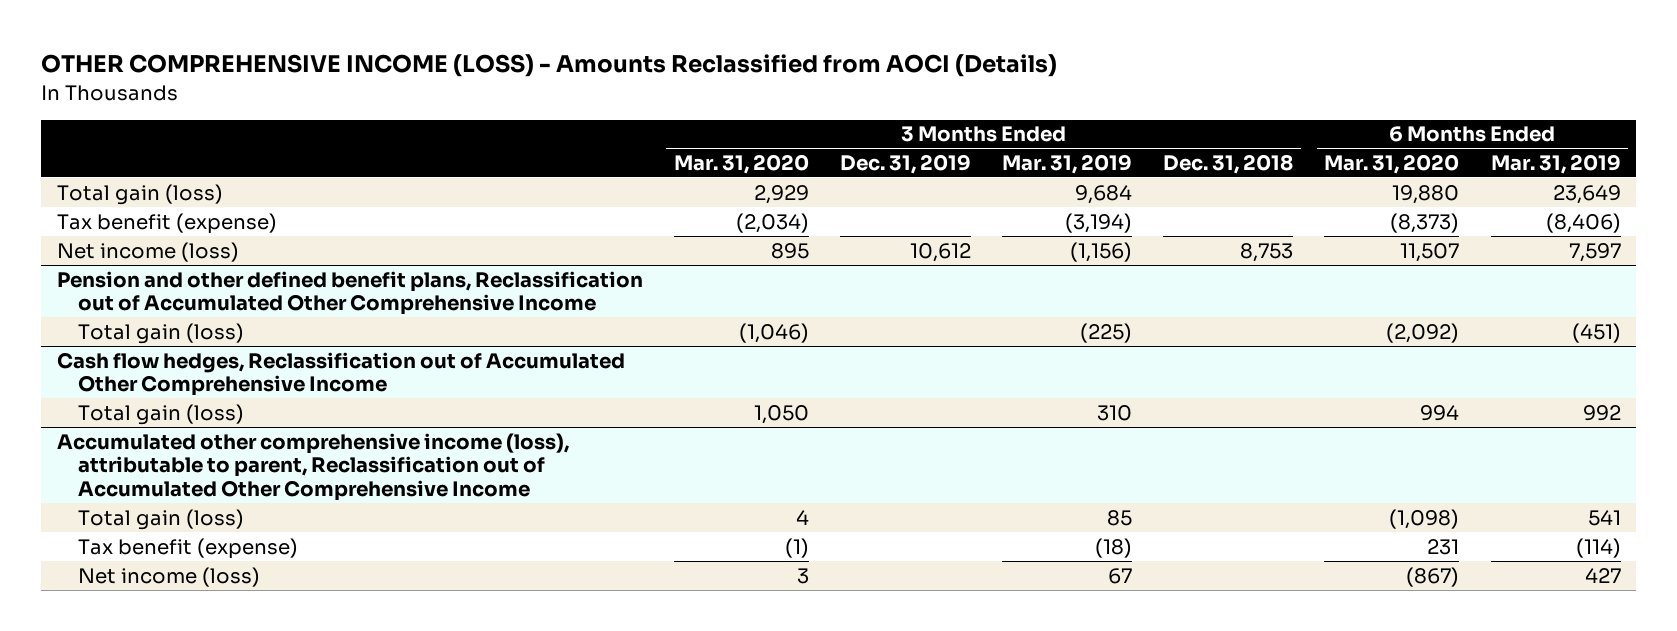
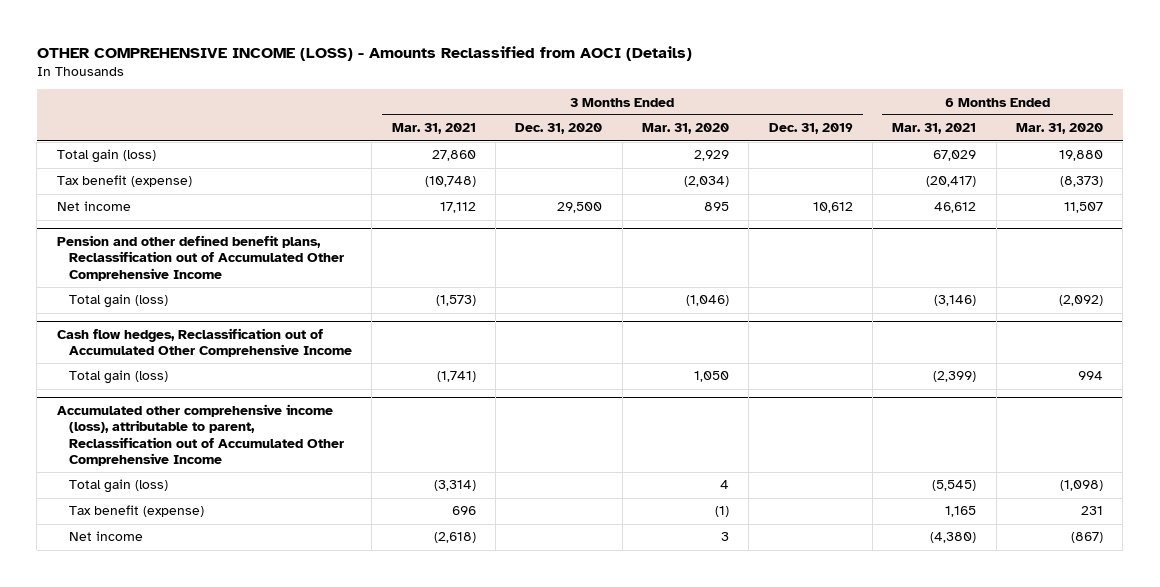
[1002,153,1133,174] Mar. 31, 2019 -> none
[1163,153,1294,174] Dec. 31, 2018 -> none
[1490,153,1621,174] Mar. 31, 2019 -> none
none -> [391,123,476,135] Mar. 31, 2021
none -> [515,123,603,135] Dec. 31, 2020
none -> [892,123,977,135] Mar. 31, 2021
[56,241,239,262] Net income (loss) -> [56,201,131,212] Net income
[77,566,260,587] Net income (loss) -> [68,531,143,542] Net income

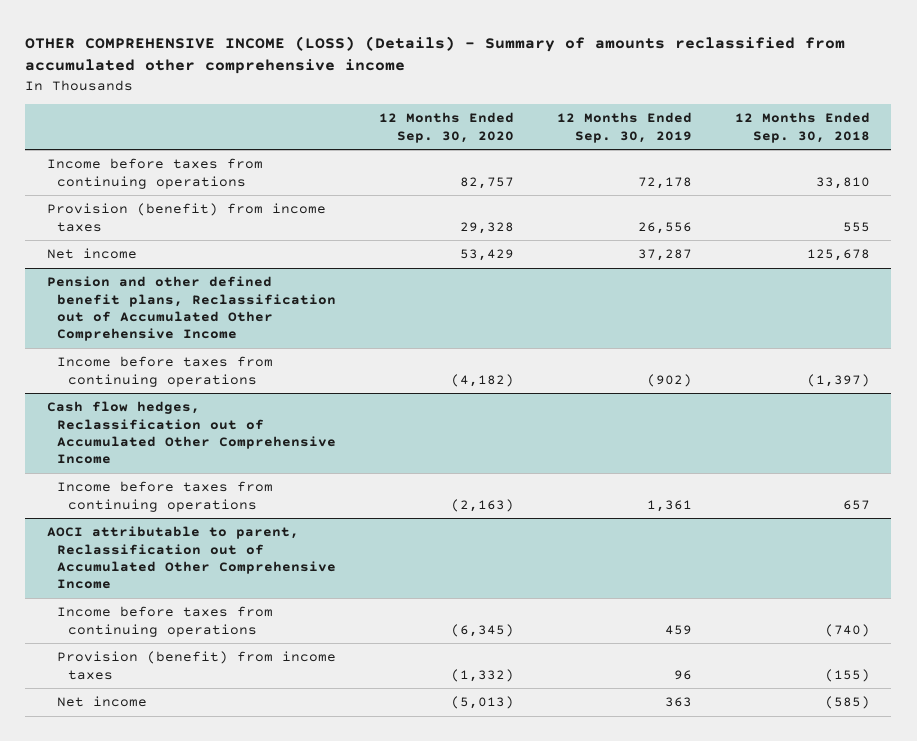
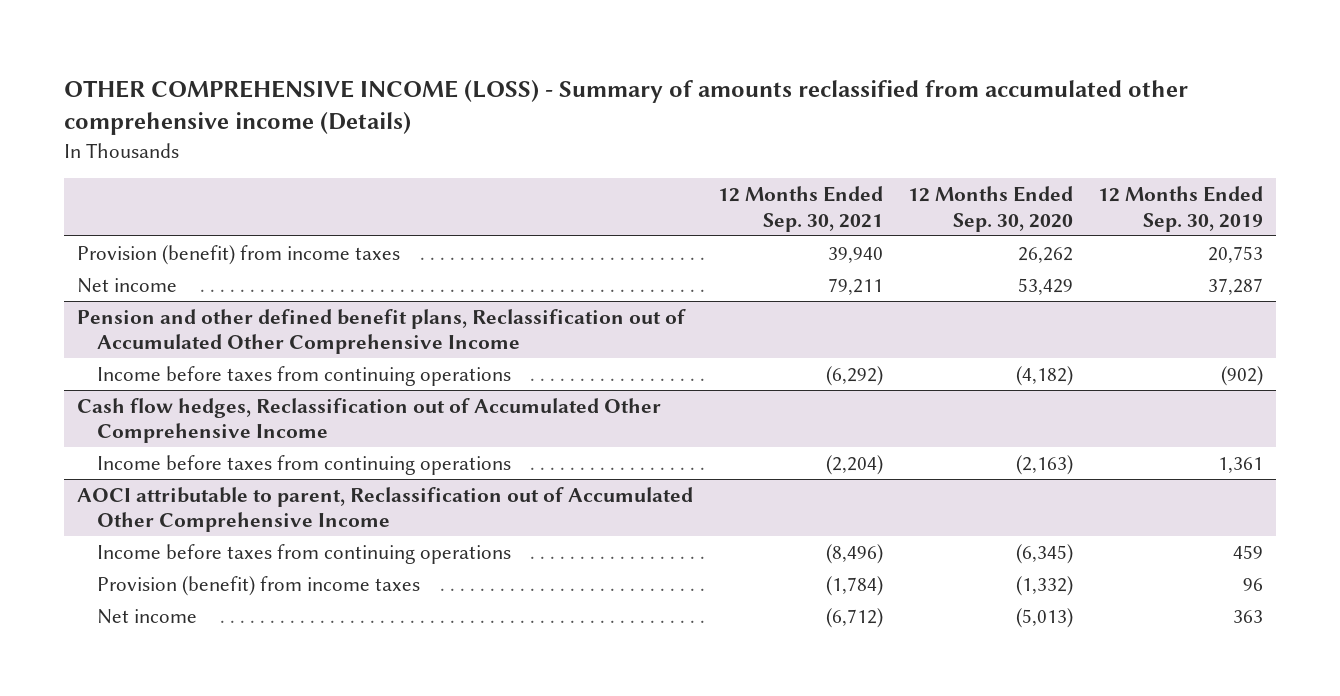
[25,35,846,75] OTHER COMPREHENSIVE INCOME (LOSS) (Details) - Summary of amounts reclassified from accumulated other comprehensive income -> [64,79,1189,136] OTHER COMPREHENSIVE INCOME (LOSS) - Summary of amounts reclassified from accumulated other comprehensive income (Details)
[734,112,870,143] 12 Months Ended Sep. 30, 2018 -> none
none -> [717,186,883,232] 12 Months Ended Sep. 30, 2021
[46,158,263,189] Income before taxes from continuing operations -> none
[460,221,515,234] 29,328 -> [1018,246,1074,263] 26,262
[638,221,693,234] 26,556 -> [1208,245,1264,263] 20,753

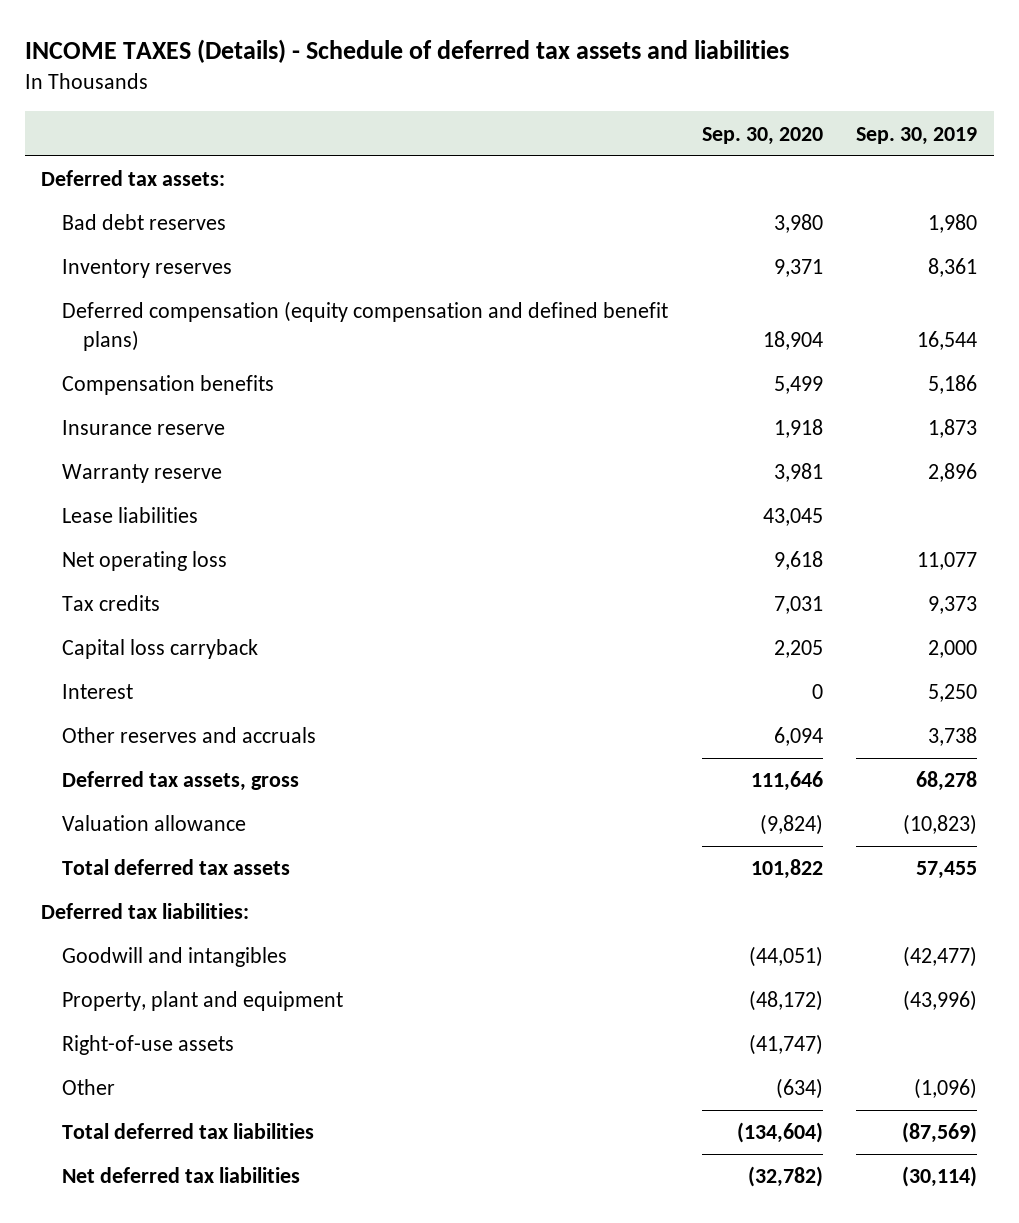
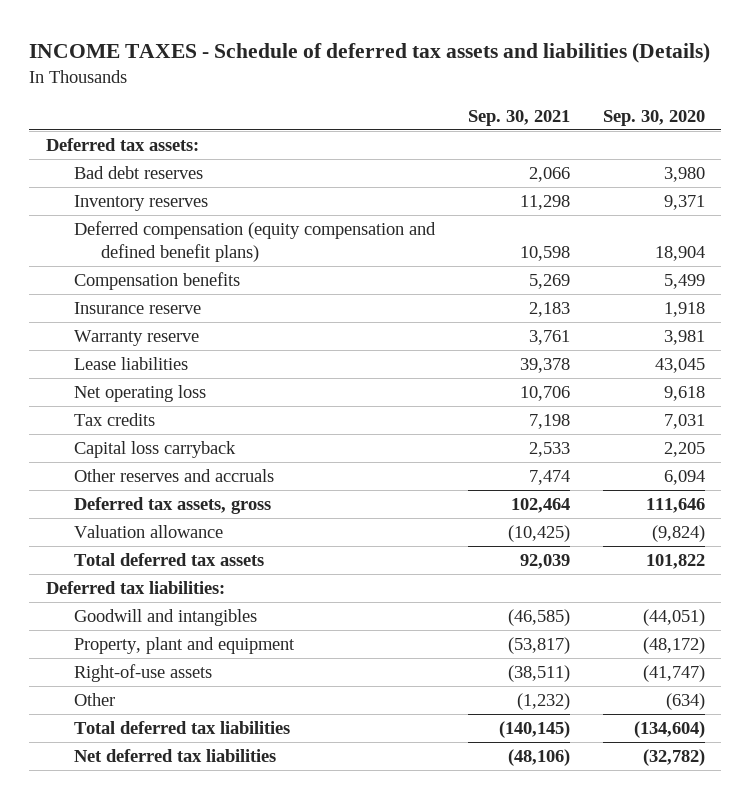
[24,38,789,63] INCOME TAXES (Details) - Schedule of deferred tax assets and liabilities -> [29,43,711,64] INCOME TAXES - Schedule of deferred tax assets and liabilities (Details)
[856,126,978,145] Sep. 30, 2019 -> none
none -> [467,109,570,126] Sep. 30, 2021
[62,684,134,700] Interest -> none

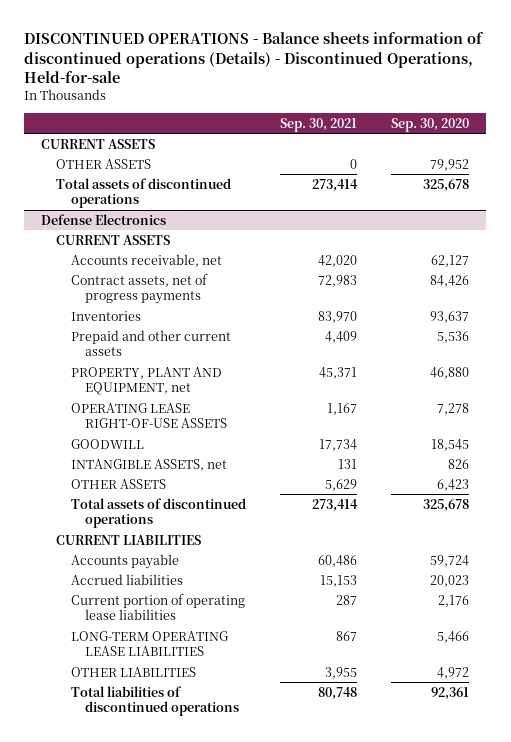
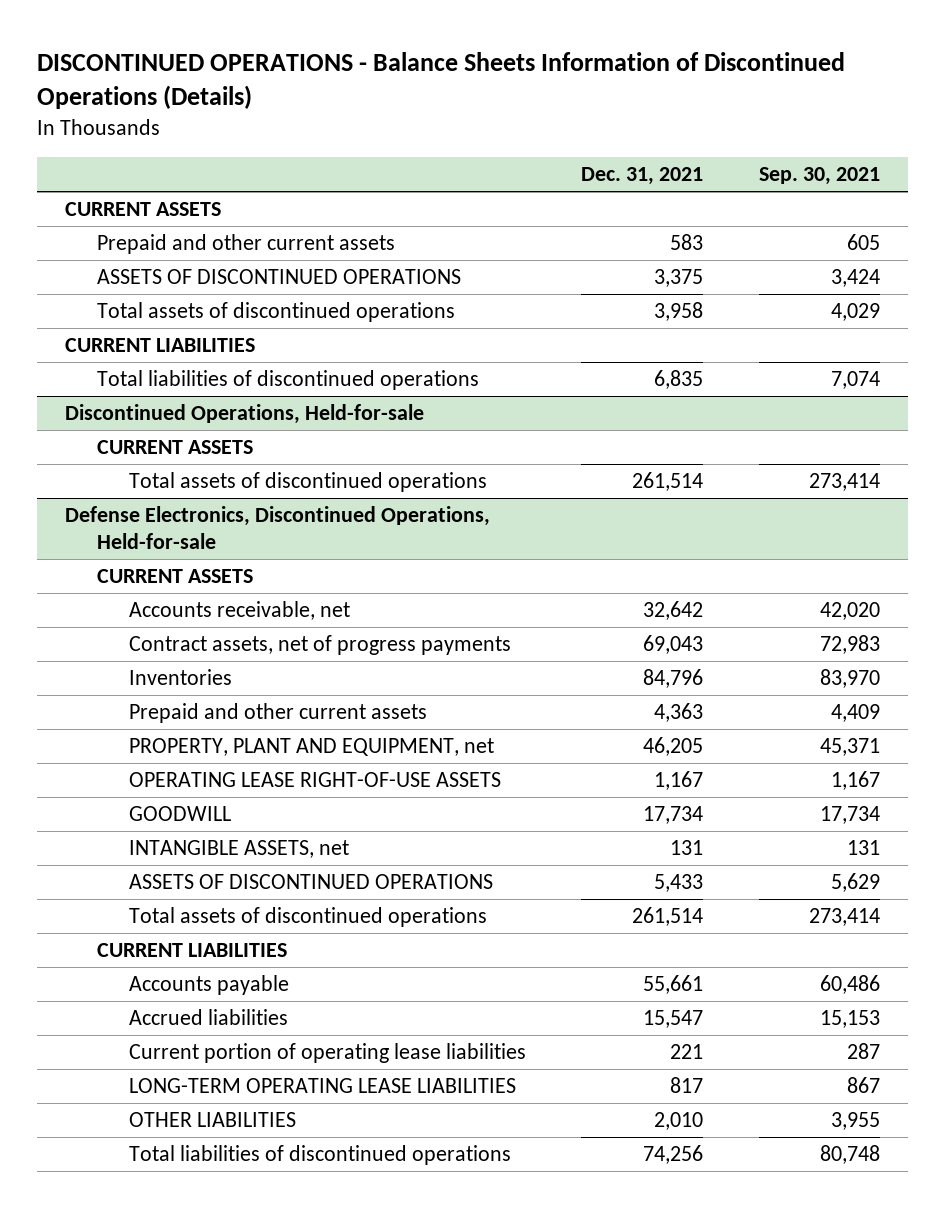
[24,31,485,84] DISCONTINUED OPERATIONS - Balance sheets information of discontinued operations (Details) - Discontinued Operations, Held-for-sale -> [37,52,846,110] DISCONTINUED OPERATIONS - Balance Sheets Information of Discontinued Operations (Details)
[391,117,470,132] Sep. 30, 2020 -> none
none -> [581,167,704,186] Dec. 31, 2021
none -> [96,234,395,255] Prepaid and other current assets
[56,158,152,169] OTHER ASSETS -> [96,269,461,285] ASSETS OF DISCONTINUED OPERATIONS
[349,158,357,169] 0 -> [830,269,880,288] 3,424
none -> [96,302,455,323] Total assets of discontinued operations
none -> [64,338,255,353] CURRENT LIABILITIES
none -> [96,370,479,391] Total liabilities of discontinued operations
none -> [64,404,424,425] Discontinued Operations, Held-for-sale
none -> [96,440,253,455] CURRENT ASSETS
[41,213,167,225] Defense Electronics -> none
none -> [64,506,490,549] Defense Electronics, Discontinued Operations, Held-for-sale
[70,478,166,489] OTHER ASSETS -> [128,874,493,890] ASSETS OF DISCONTINUED OPERATIONS

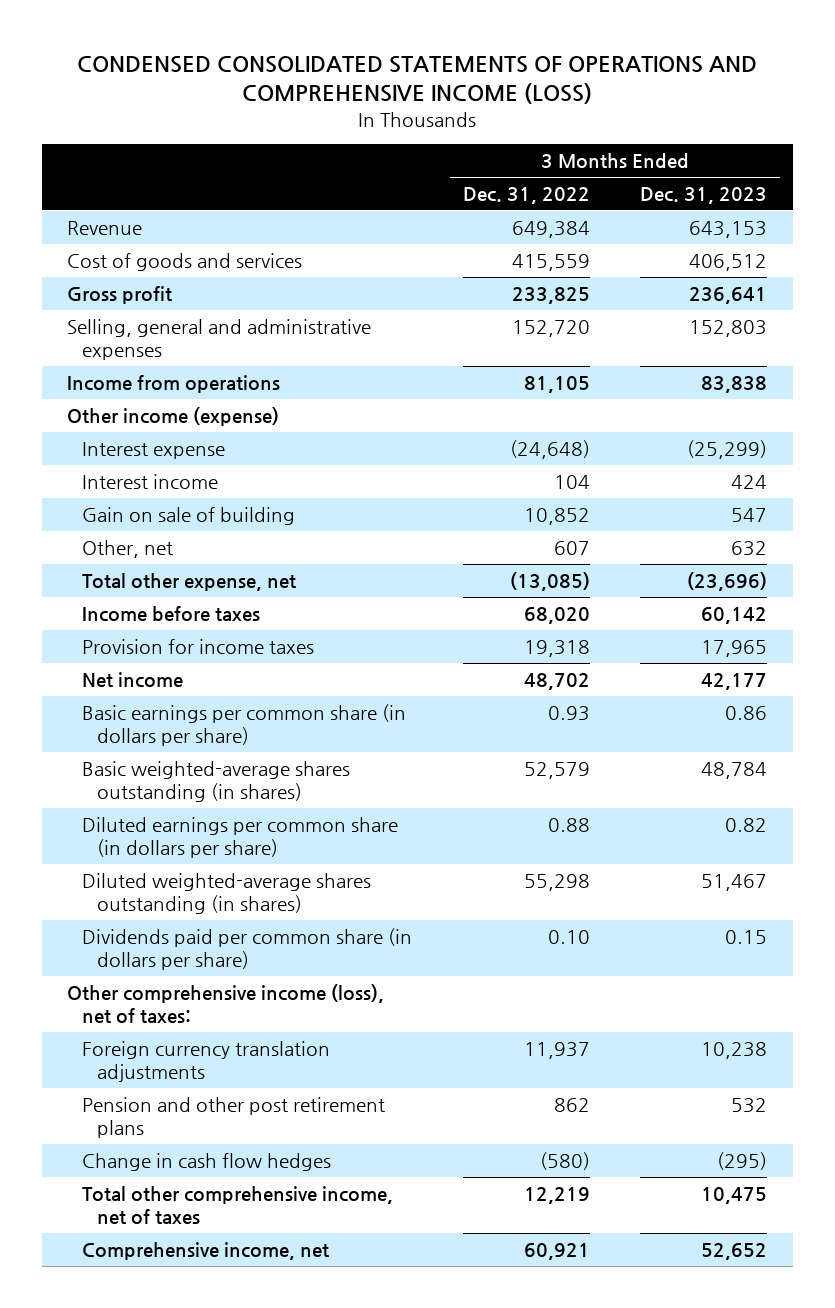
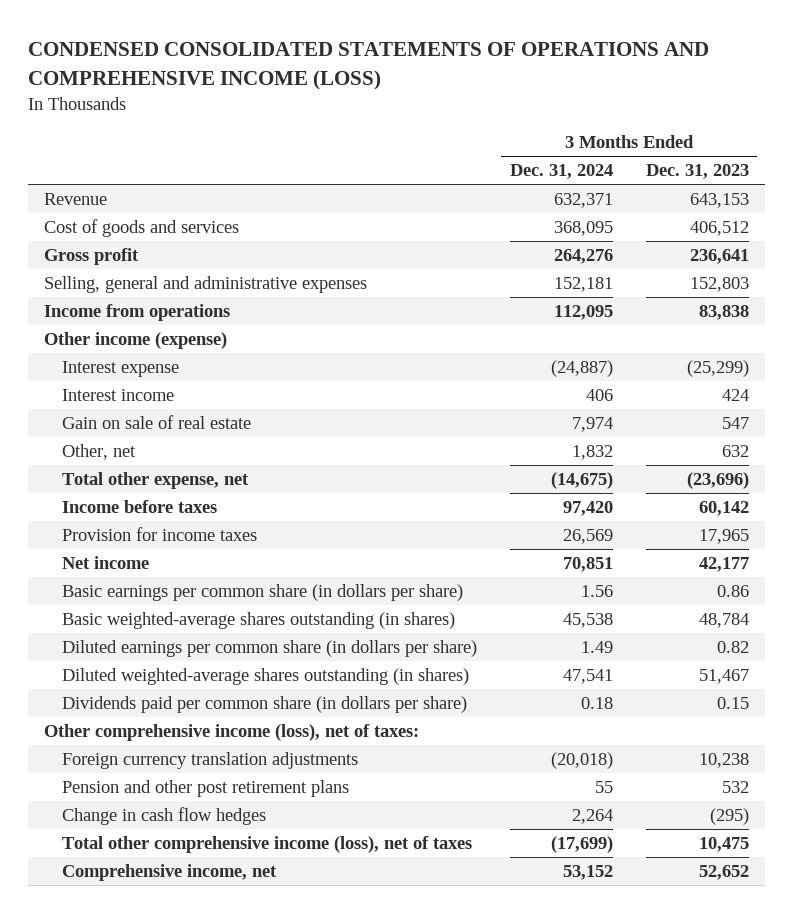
[462,187,590,205] Dec. 31, 2022 -> none
none -> [509,164,613,180] Dec. 31, 2024
[82,506,296,525] Gain on sale of building -> [61,414,251,429] Gain on sale of real estate
[82,1185,394,1224] Total other comprehensive income, net of taxes -> [61,835,472,853] Total other comprehensive income (loss), net of taxes

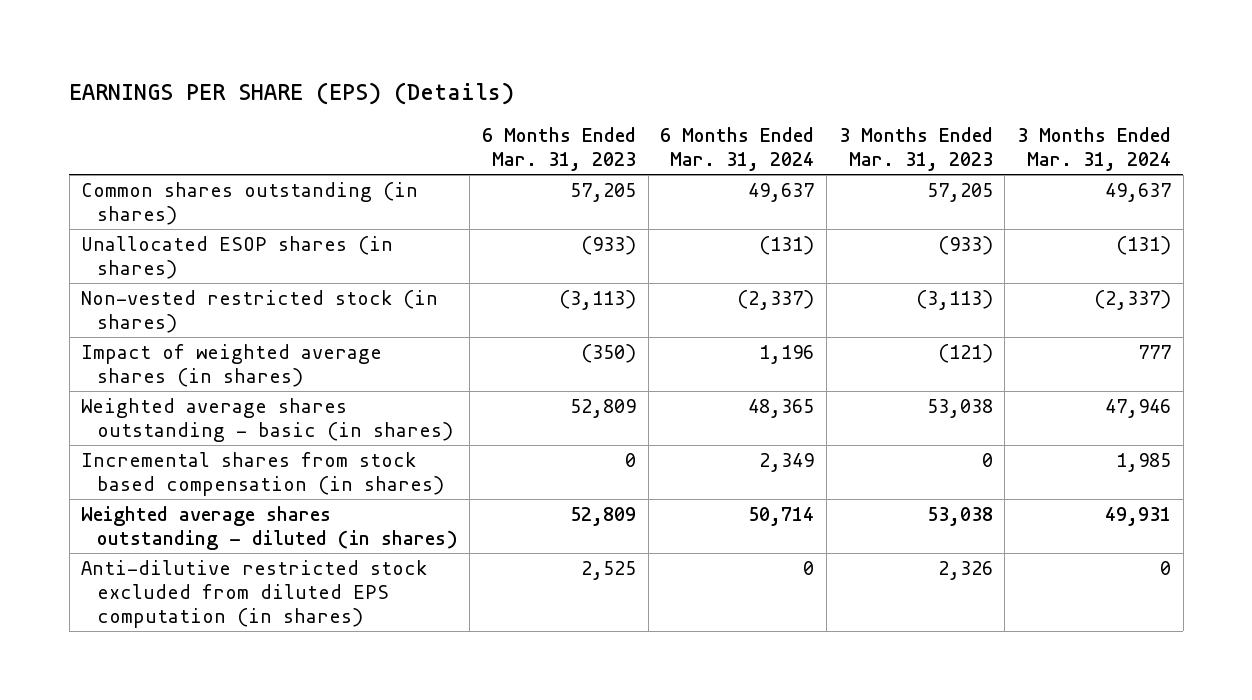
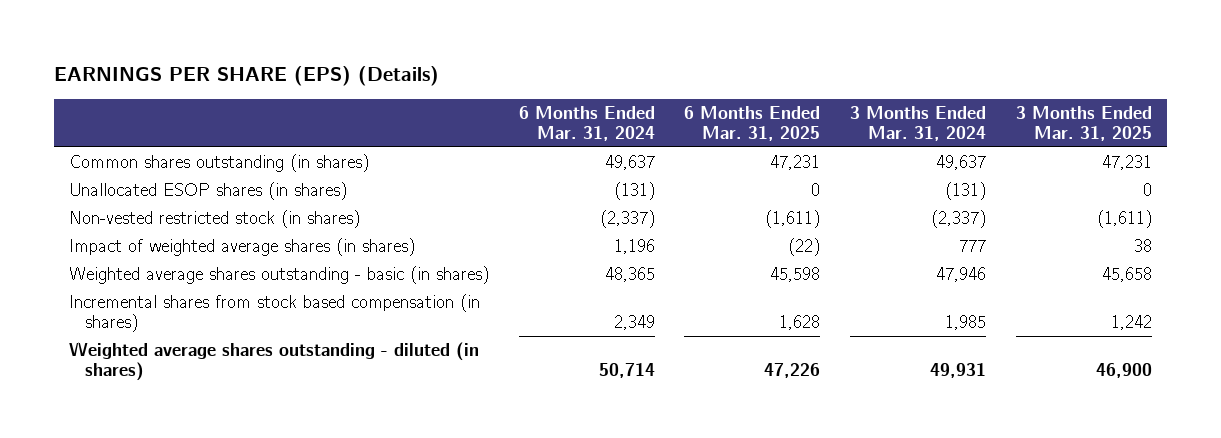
[481,127,636,172] 6 Months Ended Mar. 31, 2023 -> none
[838,127,993,172] 3 Months Ended Mar. 31, 2023 -> none
none -> [684,105,821,141] 6 Months Ended Mar. 31, 2025
none -> [1015,105,1152,141] 3 Months Ended Mar. 31, 2025
[81,559,428,629] Anti-dilutive restricted stock excluded from diluted EPS computation (in shares) -> none

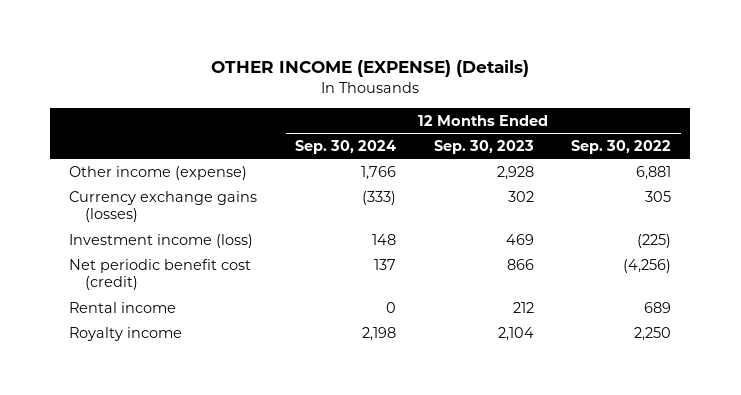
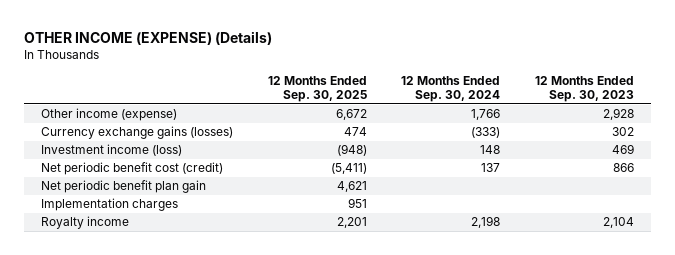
[571,139,672,154] Sep. 30, 2022 -> none
none -> [267,75,367,103] 12 Months Ended Sep. 30, 2025
[69,301,177,313] Rental income -> none
none -> [41,180,207,194] Net periodic benefit plan gain
none -> [41,198,179,212] Implementation charges

